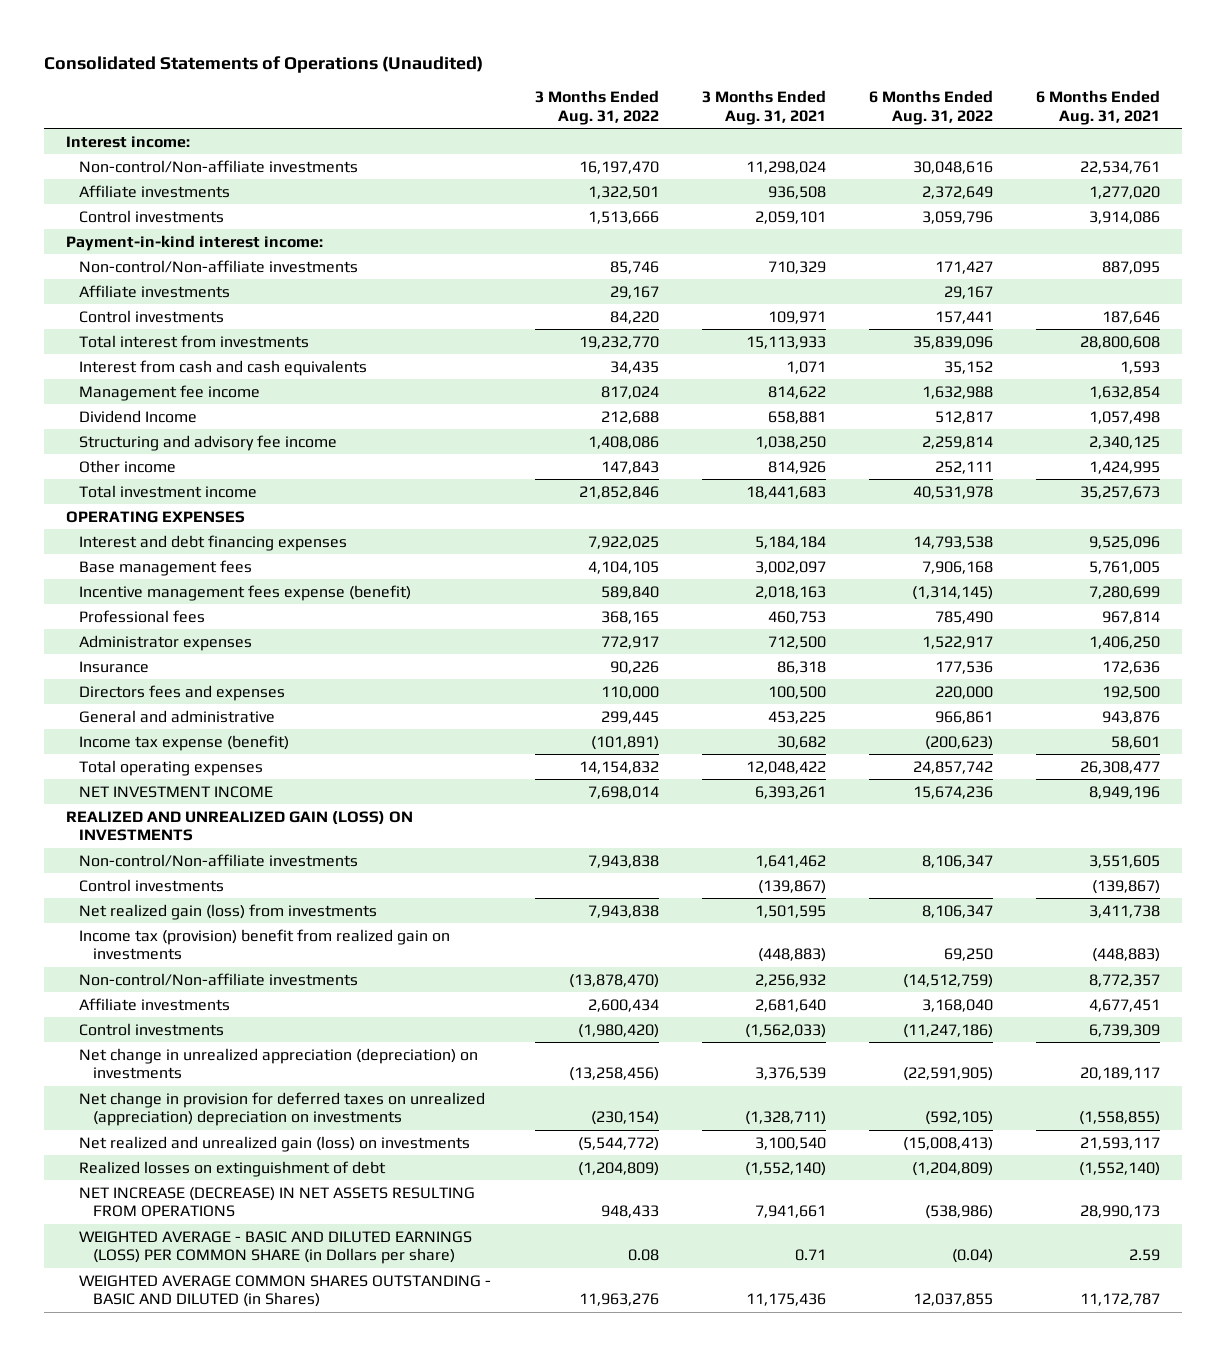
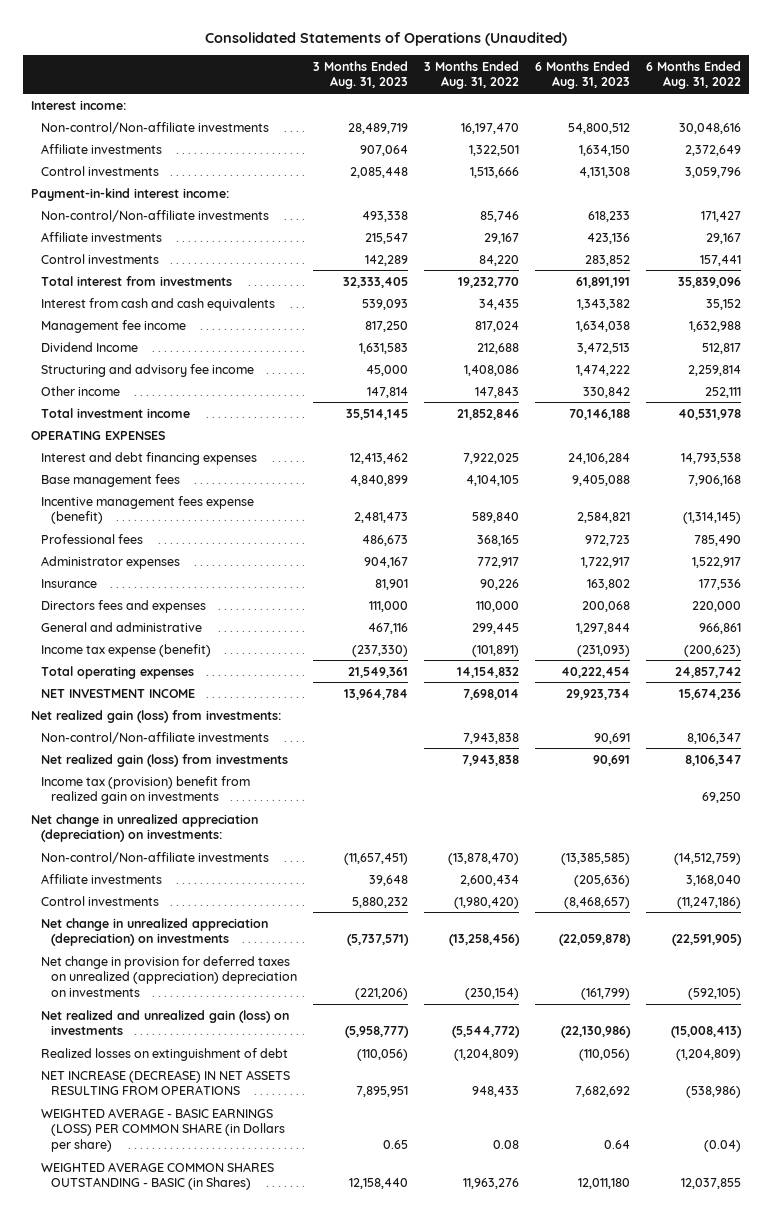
[701,90,826,126] 3 Months Ended Aug. 31, 2021 -> none
[1036,90,1161,126] 6 Months Ended Aug. 31, 2021 -> none
none -> [313,60,409,90] 3 Months Ended Aug. 31, 2023
none -> [535,60,631,90] 6 Months Ended Aug. 31, 2023
[65,810,413,842] REALIZED AND UNREALIZED GAIN (LOSS) ON INVESTMENTS -> none
none -> [31,709,282,723] Net realized gain (loss) from investments:
[79,878,225,892] Control investments -> none
none -> [31,813,259,843] Net change in unrealized appreciation (depreciation) on investments:
[79,1230,473,1265] WEIGHTED AVERAGE - BASIC AND DILUTED EARNINGS (LOSS) PER COMMON SHARE (in Dollars per share) -> [41,1107,286,1153] WEIGHTED AVERAGE - BASIC EARNINGS (LOSS) PER COMMON SHARE (in Dollars per share)
[79,1274,492,1308] WEIGHTED AVERAGE COMMON SHARES OUTSTANDING - BASIC AND DILUTED (in Shares) -> [41,1161,275,1191] WEIGHTED AVERAGE COMMON SHARES OUTSTANDING - BASIC (in Shares)

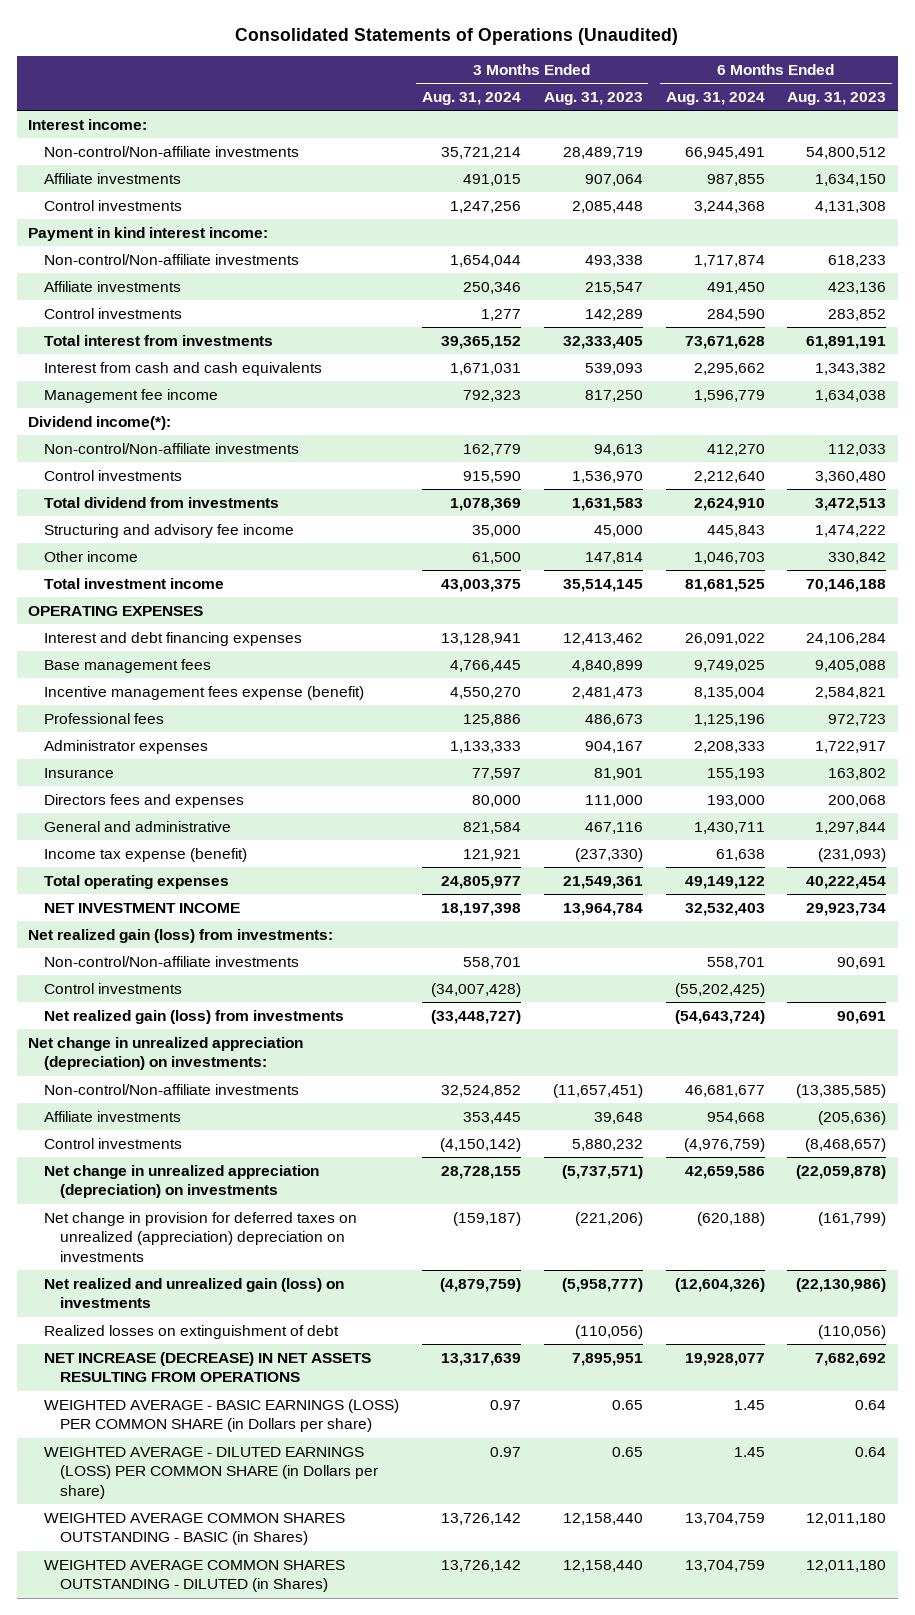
[424,60,520,90] 3 Months Ended Aug. 31, 2022 -> none
[646,60,742,90] 6 Months Ended Aug. 31, 2022 -> none
none -> [421,92,521,106] Aug. 31, 2024
none -> [665,92,765,106] Aug. 31, 2024
[31,187,230,201] Payment-in-kind interest income: -> [28,226,269,241] Payment in kind interest income:
none -> [28,415,172,430] Dividend income(*):
none -> [44,442,300,454] Non-control/Non-affiliate investments
none -> [44,469,183,481] Control investments
[41,341,139,352] Dividend Income -> [44,496,280,508] Total dividend from investments
none -> [44,982,183,994] Control investments
[41,775,251,805] Income tax (provision) benefit from realized gain on investments -> none
none -> [44,1446,378,1499] WEIGHTED AVERAGE - DILUTED EARNINGS (LOSS) PER COMMON SHARE (in Dollars per share)
none -> [44,1559,346,1593] WEIGHTED AVERAGE COMMON SHARES OUTSTANDING - DILUTED (in Shares)

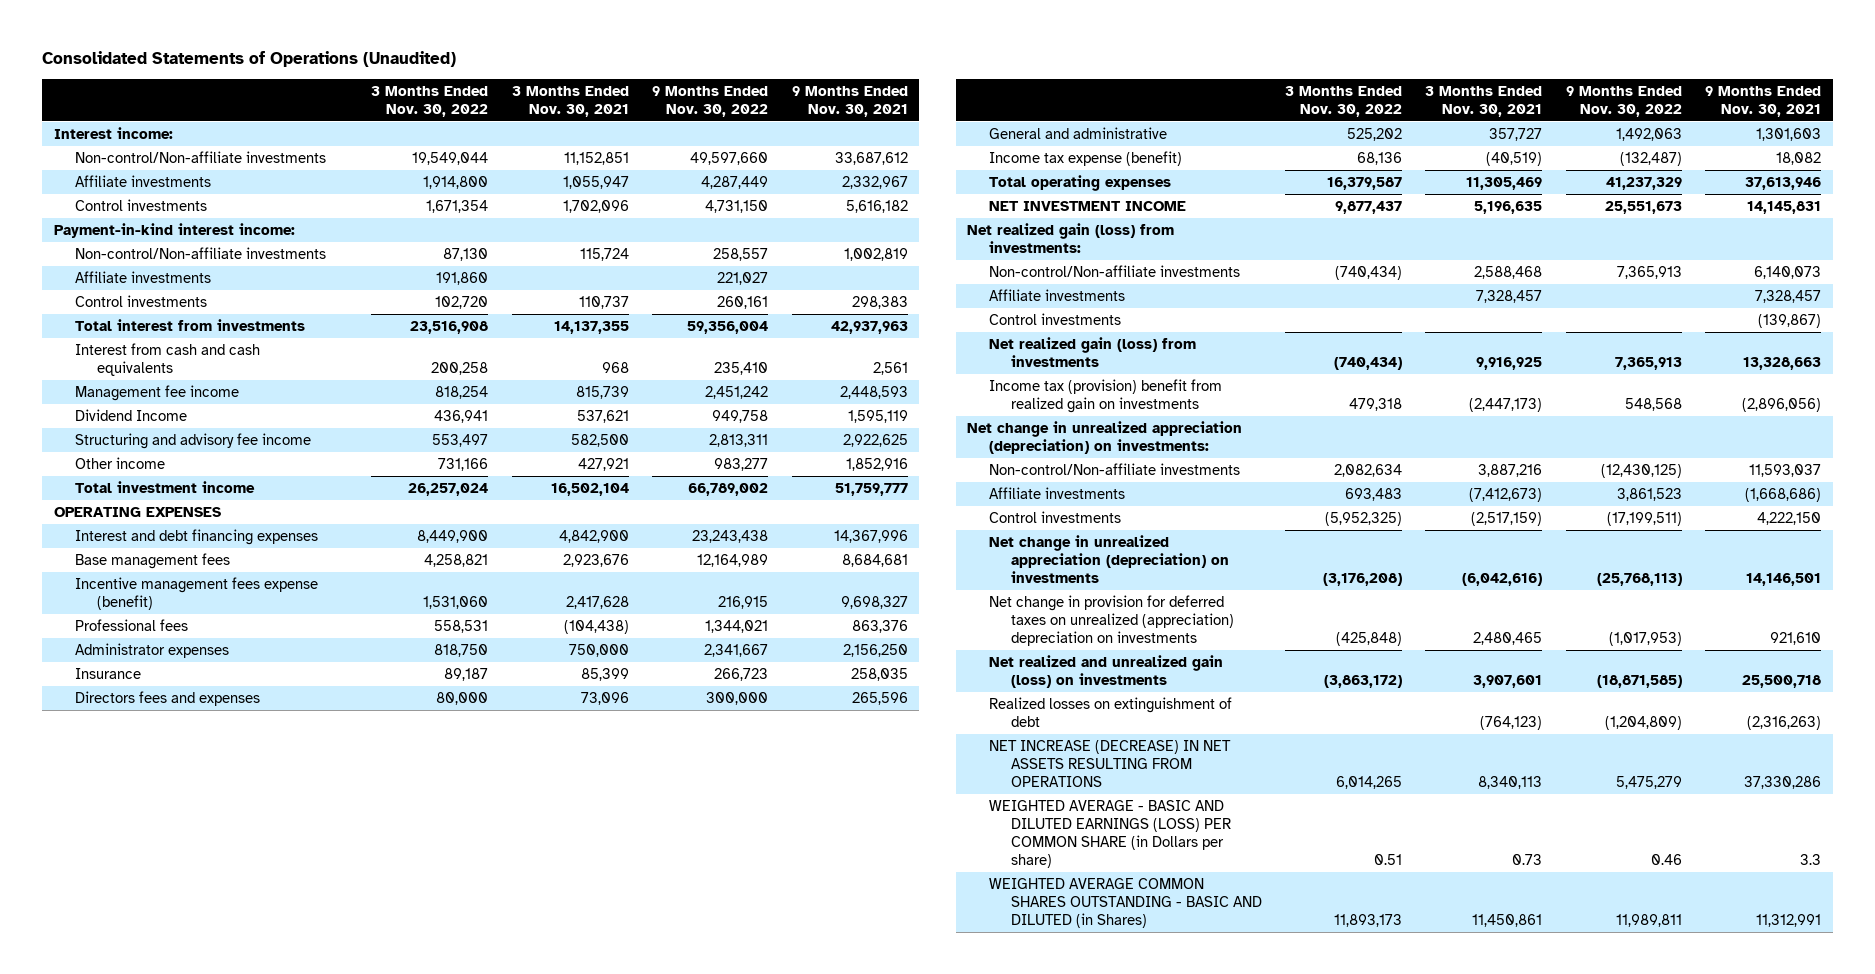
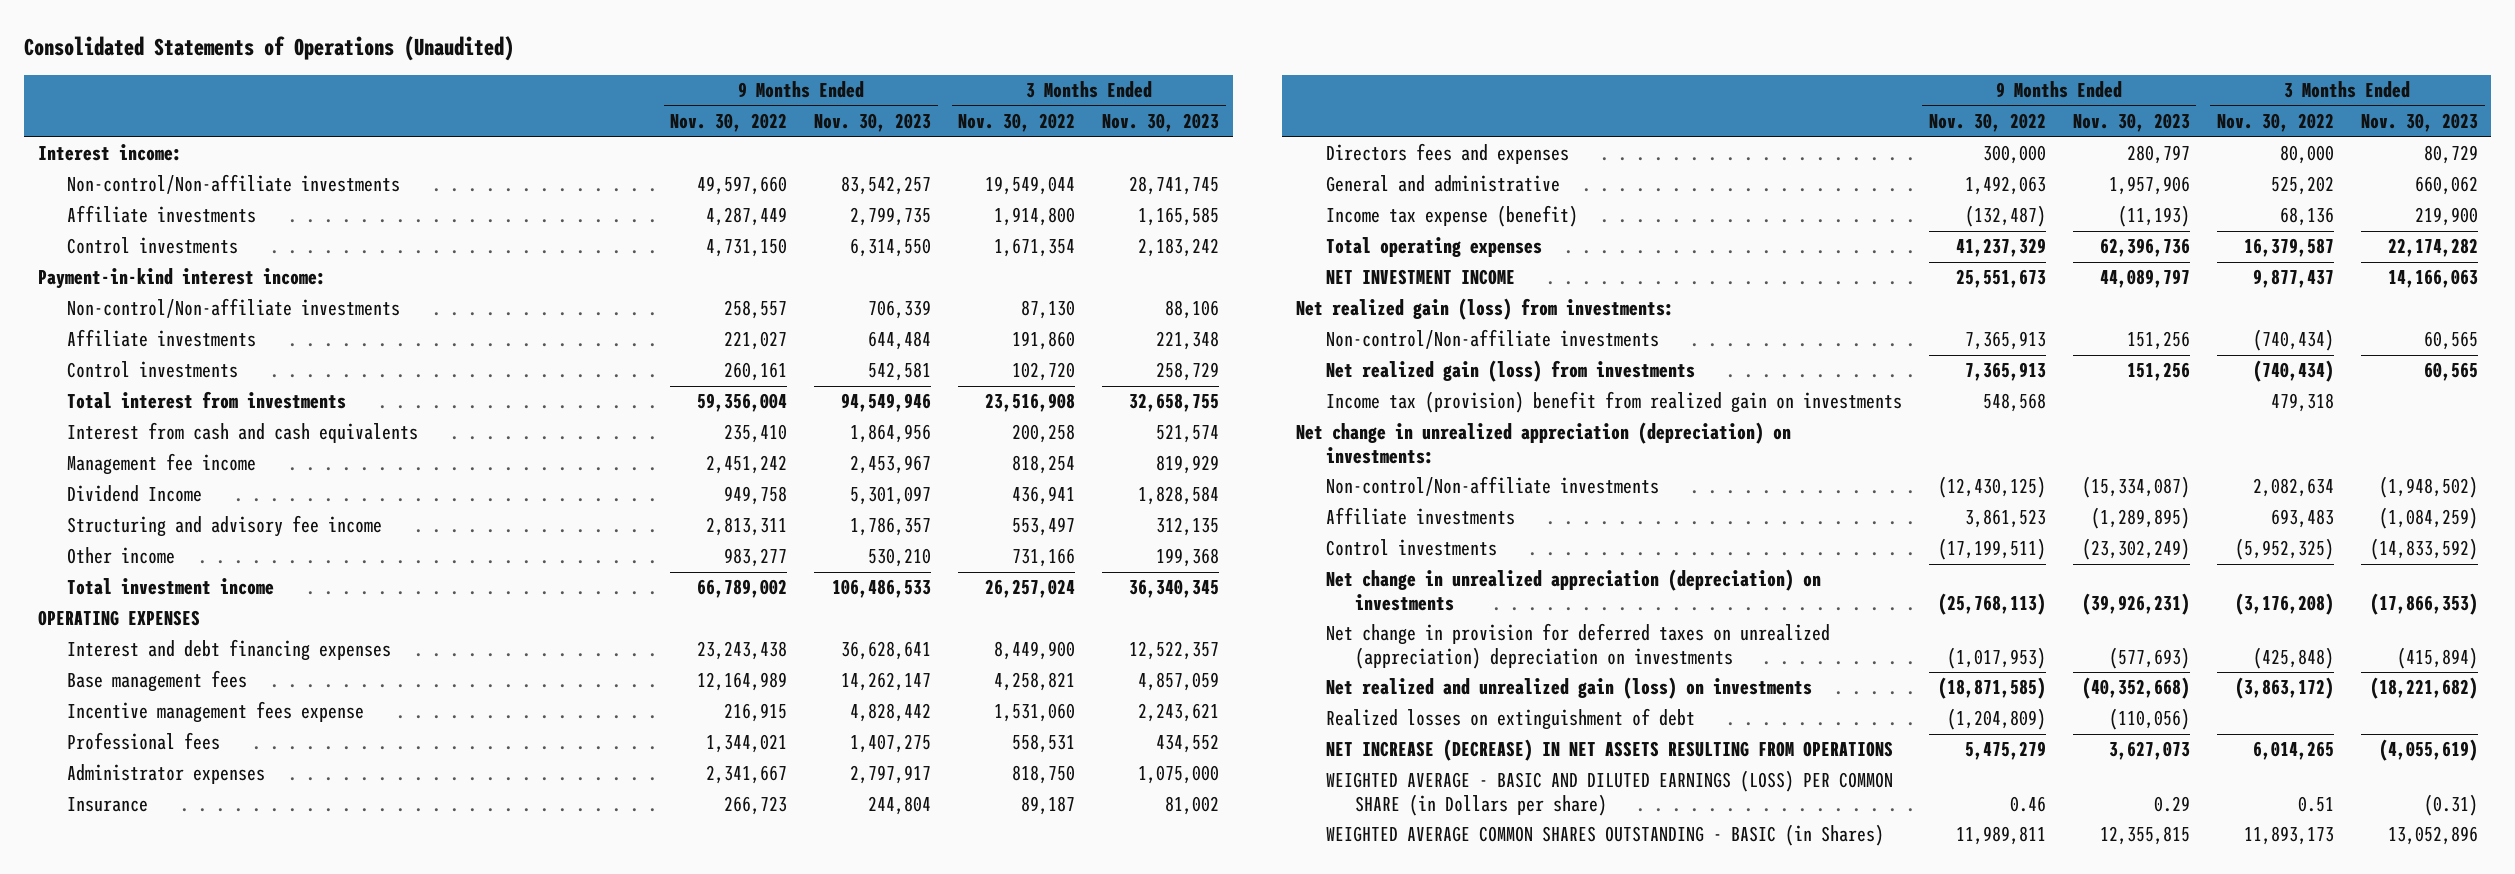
[511,85,629,117] 3 Months Ended Nov. 30, 2021 -> none
[791,85,908,117] 9 Months Ended Nov. 30, 2021 -> none
none -> [814,113,932,133] Nov. 30, 2023
none -> [1102,113,1220,133] Nov. 30, 2023
[75,577,319,610] Incentive management fees expense (benefit) -> [67,701,365,724] Incentive management fees expense
[988,289,1125,302] Affiliate investments -> none
[988,313,1121,326] Control investments -> none
[988,878,1262,928] WEIGHTED AVERAGE COMMON SHARES OUTSTANDING - BASIC AND DILUTED (in Shares) -> [1325,824,1884,847] WEIGHTED AVERAGE COMMON SHARES OUTSTANDING - BASIC (in Shares)

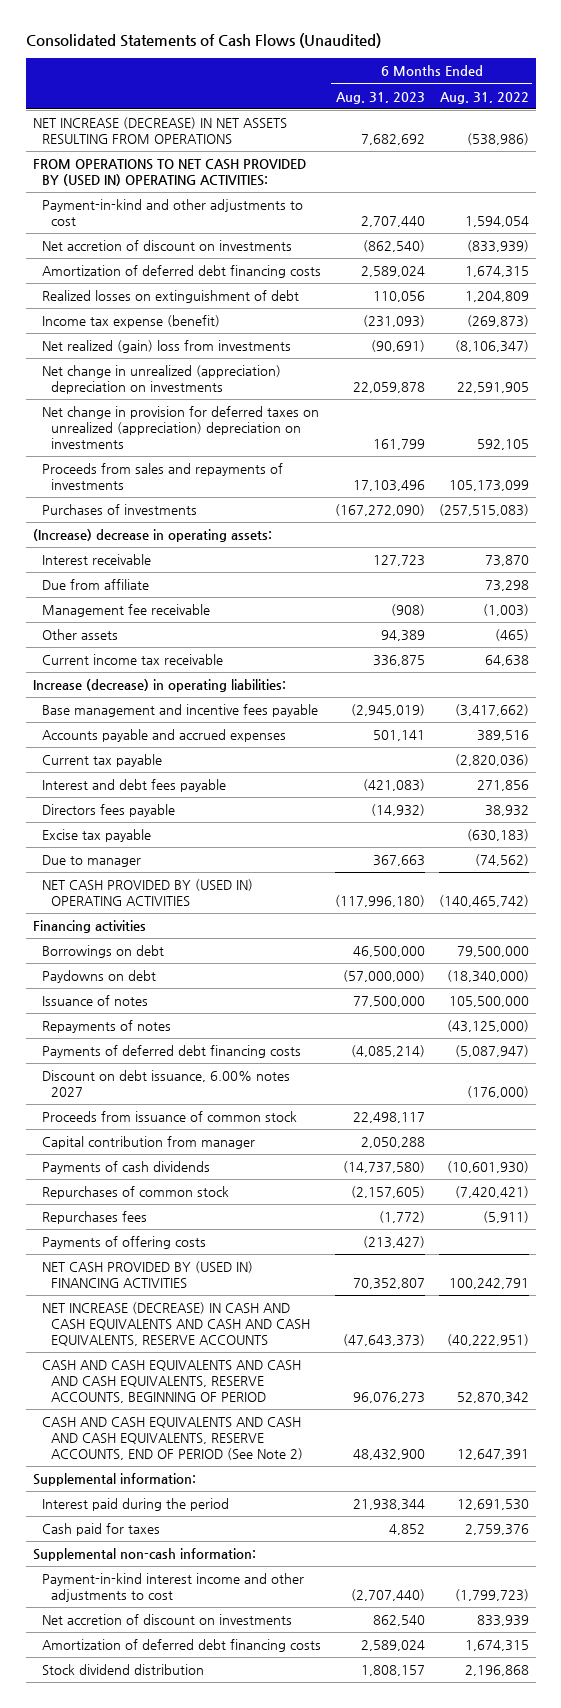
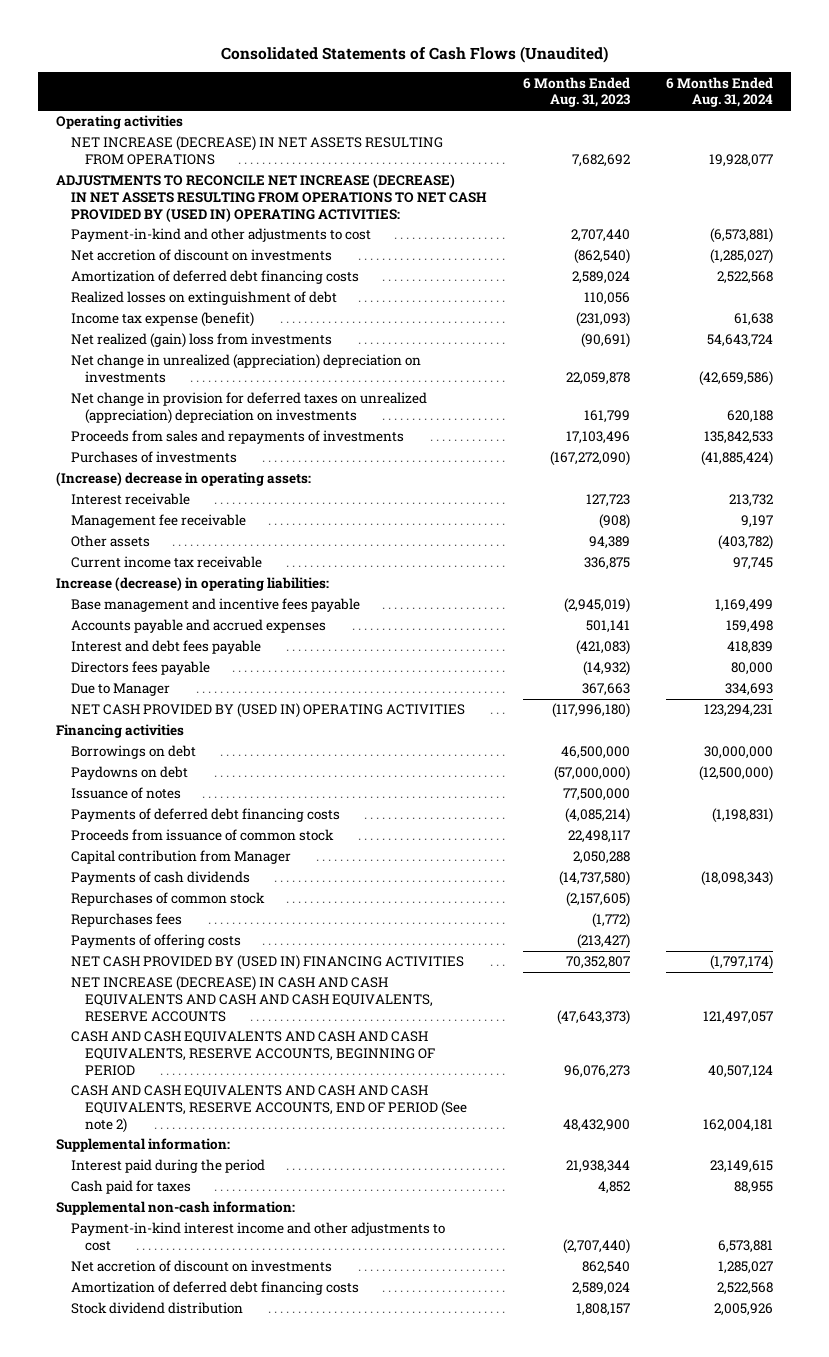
[439,91,529,104] Aug. 31, 2022 -> none
none -> [665,76,773,108] 6 Months Ended Aug. 31, 2024
none -> [56,115,184,130] Operating activities
[32,159,306,187] FROM OPERATIONS TO NET CASH PROVIDED BY (USED IN) OPERATING ACTIVITIES: -> [56,174,487,222] ADJUSTMENTS TO RECONCILE NET INCREASE (DECREASE) IN NET ASSETS RESULTING FROM OPERATIONS TO NET CASH PROVIDED BY (USED IN) OPERATING ACTIVITIES:
[41,579,149,591] Due from affiliate -> none
[41,754,162,768] Current tax payable -> none
[41,829,151,843] Excise tax payable -> none
[41,855,141,868] Due to manager -> [70,683,170,697] Due to Manager
[41,1020,171,1034] Repayments of notes -> none
[41,1070,290,1098] Discount on debt issuance, 6.00% notes 2027 -> none
[41,1136,255,1150] Capital contribution from manager -> [70,850,291,865] Capital contribution from Manager
[41,1417,303,1460] CASH AND CASH EQUIVALENTS AND CASH AND CASH EQUIVALENTS, RESERVE ACCOUNTS, END OF PERIOD (See Note 2) -> [70,1085,467,1133] CASH AND CASH EQUIVALENTS AND CASH AND CASH EQUIVALENTS, RESERVE ACCOUNTS, END OF PERIOD (See note 2)

